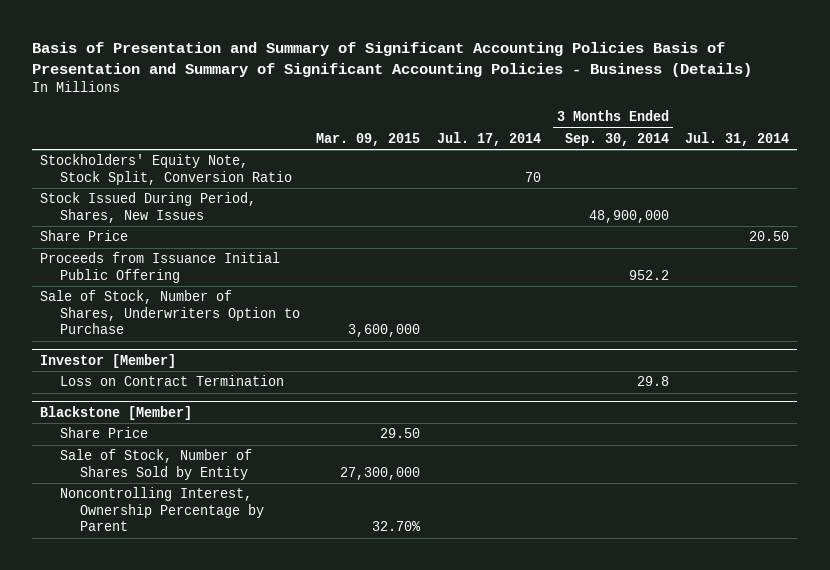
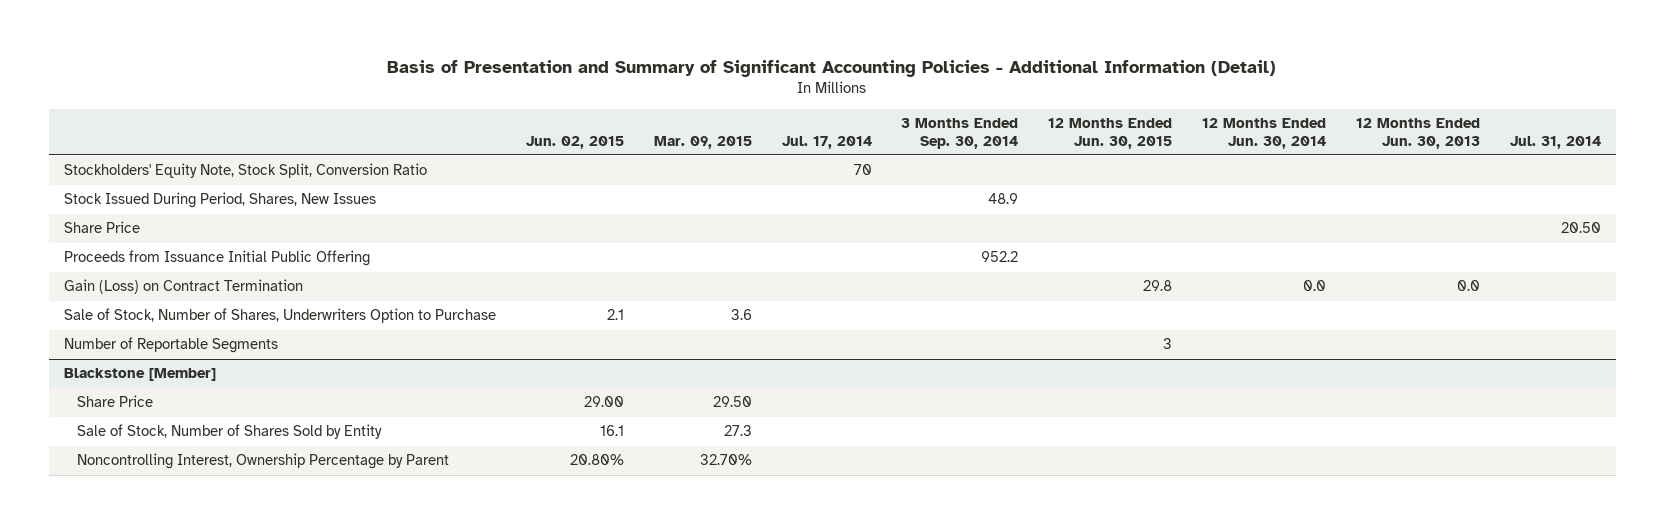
[32,42,753,77] Basis of Presentation and Summary of Significant Accounting Policies Basis of Presentation and Summary of Significant Accounting Policies - Business (Details) -> [387,59,1277,77] Basis of Presentation and Summary of Significant Accounting Policies - Additional Information (Detail)
none -> [525,135,624,149] Jun. 02, 2015
none -> [1048,118,1173,149] 12 Months Ended Jun. 30, 2015
none -> [1202,118,1327,149] 12 Months Ended Jun. 30, 2014
none -> [1355,118,1480,149] 12 Months Ended Jun. 30, 2013
[588,209,669,223] 48,900,000 -> [988,193,1019,205] 48.9
[40,353,177,368] Investor [Member] -> none
[60,375,285,387] Loss on Contract Termination -> none
none -> [64,279,304,295] Gain (Loss) on Contract Termination
[348,324,421,338] 3,600,000 -> [730,309,752,321] 3.6
none -> [64,337,279,354] Number of Reportable Segments
[340,466,421,480] 27,300,000 -> [723,425,752,437] 27.3

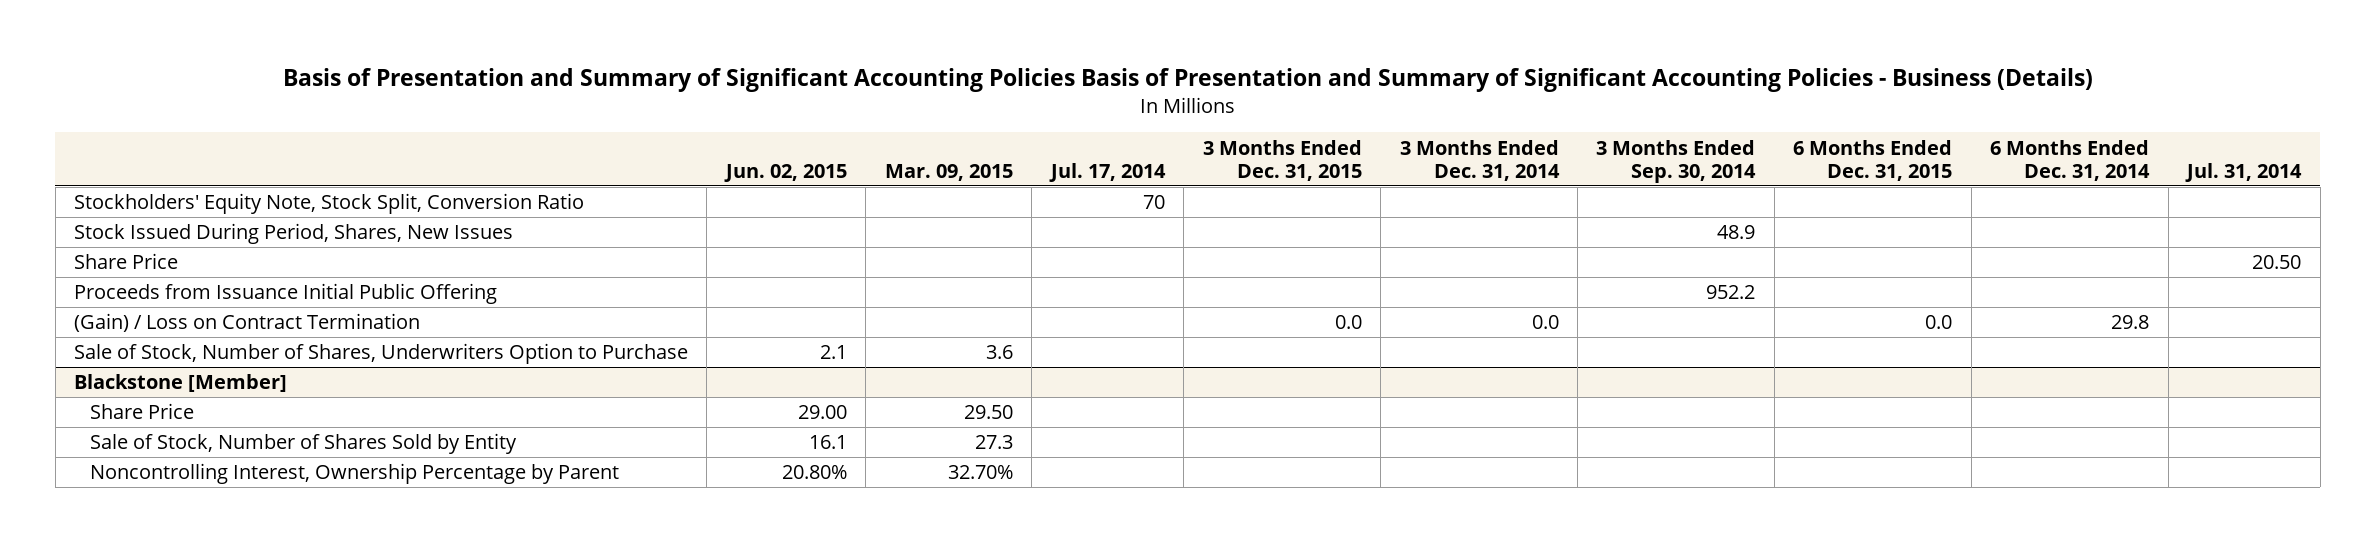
[387,59,1277,77] Basis of Presentation and Summary of Significant Accounting Policies - Additional Information (Detail) -> [282,67,2093,92] Basis of Presentation and Summary of Significant Accounting Policies Basis of Presentation and Summary of Significant Accounting Policies - Business (Details)
[1048,118,1173,149] 12 Months Ended Jun. 30, 2015 -> none
[1202,118,1327,149] 12 Months Ended Jun. 30, 2014 -> none
[1355,118,1480,149] 12 Months Ended Jun. 30, 2013 -> none
none -> [1202,139,1362,181] 3 Months Ended Dec. 31, 2015
none -> [1399,139,1560,181] 3 Months Ended Dec. 31, 2014
none -> [1793,139,1953,181] 6 Months Ended Dec. 31, 2015
none -> [1990,139,2151,181] 6 Months Ended Dec. 31, 2014
[64,279,304,295] Gain (Loss) on Contract Termination -> [74,313,421,333] (Gain) / Loss on Contract Termination
[64,337,279,354] Number of Reportable Segments -> none

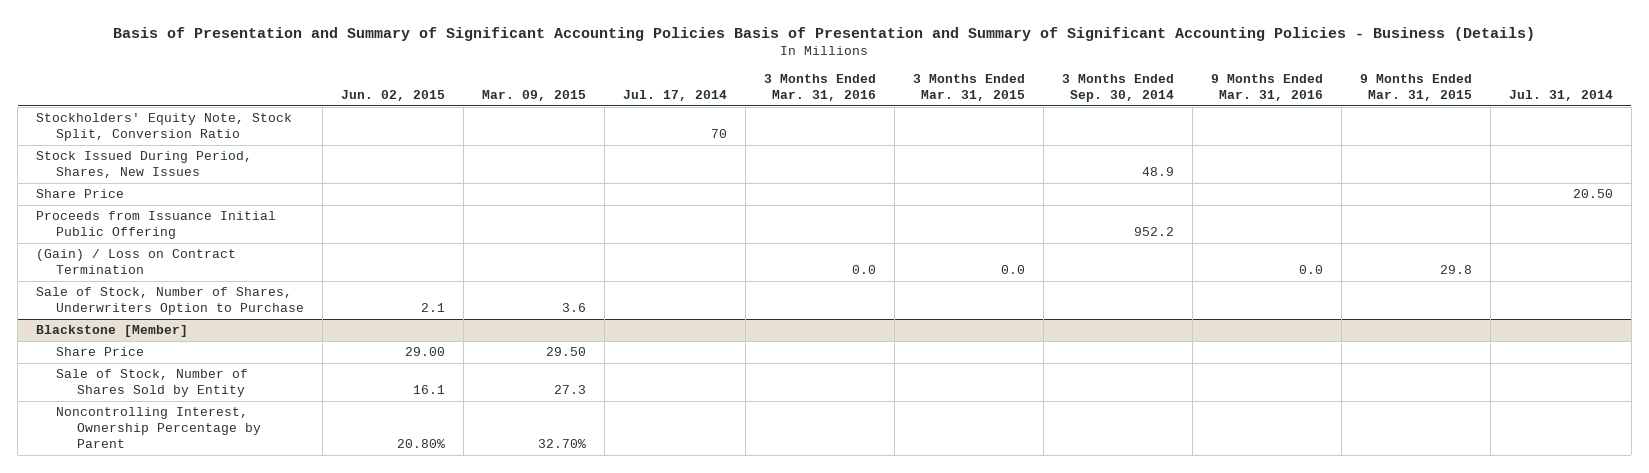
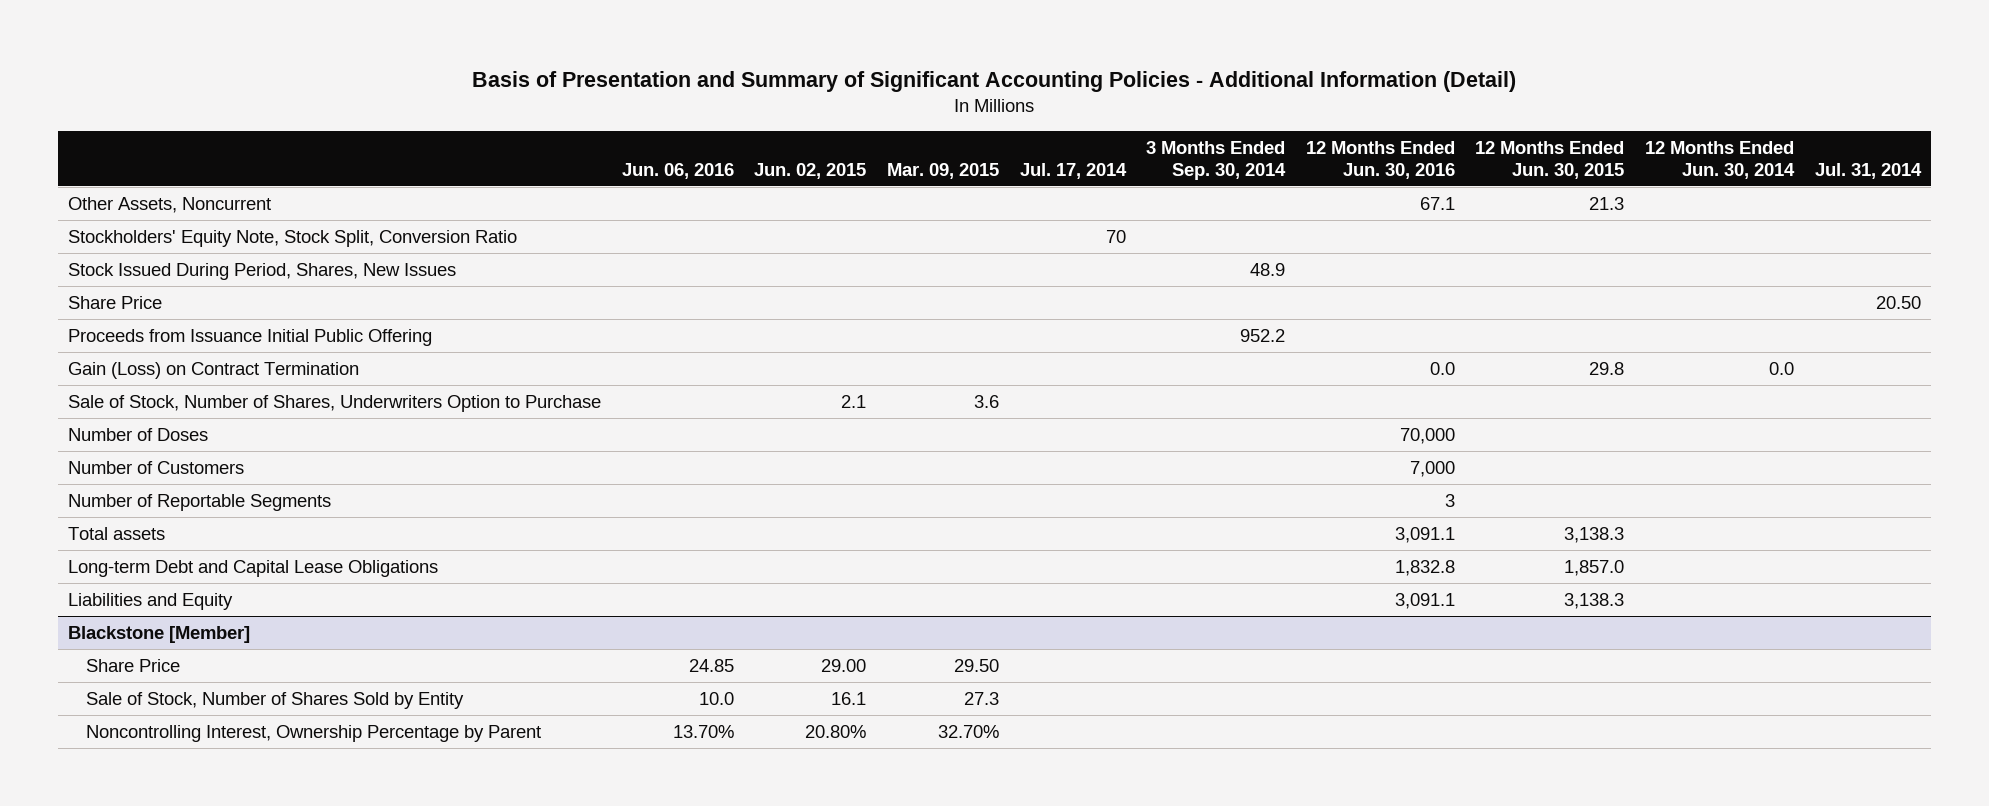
[113,26,1536,41] Basis of Presentation and Summary of Significant Accounting Policies Basis of Presentation and Summary of Significant Accounting Policies - Business (Details) -> [472,70,1517,92] Basis of Presentation and Summary of Significant Accounting Policies - Additional Information (Detail)
[764,74,877,101] 3 Months Ended Mar. 31, 2016 -> none
[913,74,1026,101] 3 Months Ended Mar. 31, 2015 -> none
[1210,74,1323,101] 9 Months Ended Mar. 31, 2016 -> none
[1359,74,1472,101] 9 Months Ended Mar. 31, 2015 -> none
none -> [621,162,734,179] Jun. 06, 2016
none -> [1305,140,1455,179] 12 Months Ended Jun. 30, 2016
none -> [1475,140,1625,179] 12 Months Ended Jun. 30, 2015
none -> [1645,140,1796,179] 12 Months Ended Jun. 30, 2014
none -> [68,196,272,213] Other Assets, Noncurrent
[36,249,237,275] (Gain) / Loss on Contract Termination -> [68,361,360,379] Gain (Loss) on Contract Termination
none -> [68,427,209,441] Number of Doses
none -> [68,460,245,474] Number of Customers
none -> [68,493,332,511] Number of Reportable Segments
none -> [68,526,166,540] Total assets
none -> [68,559,439,577] Long-term Debt and Capital Lease Obligations
none -> [68,592,234,610] Liabilities and Equity

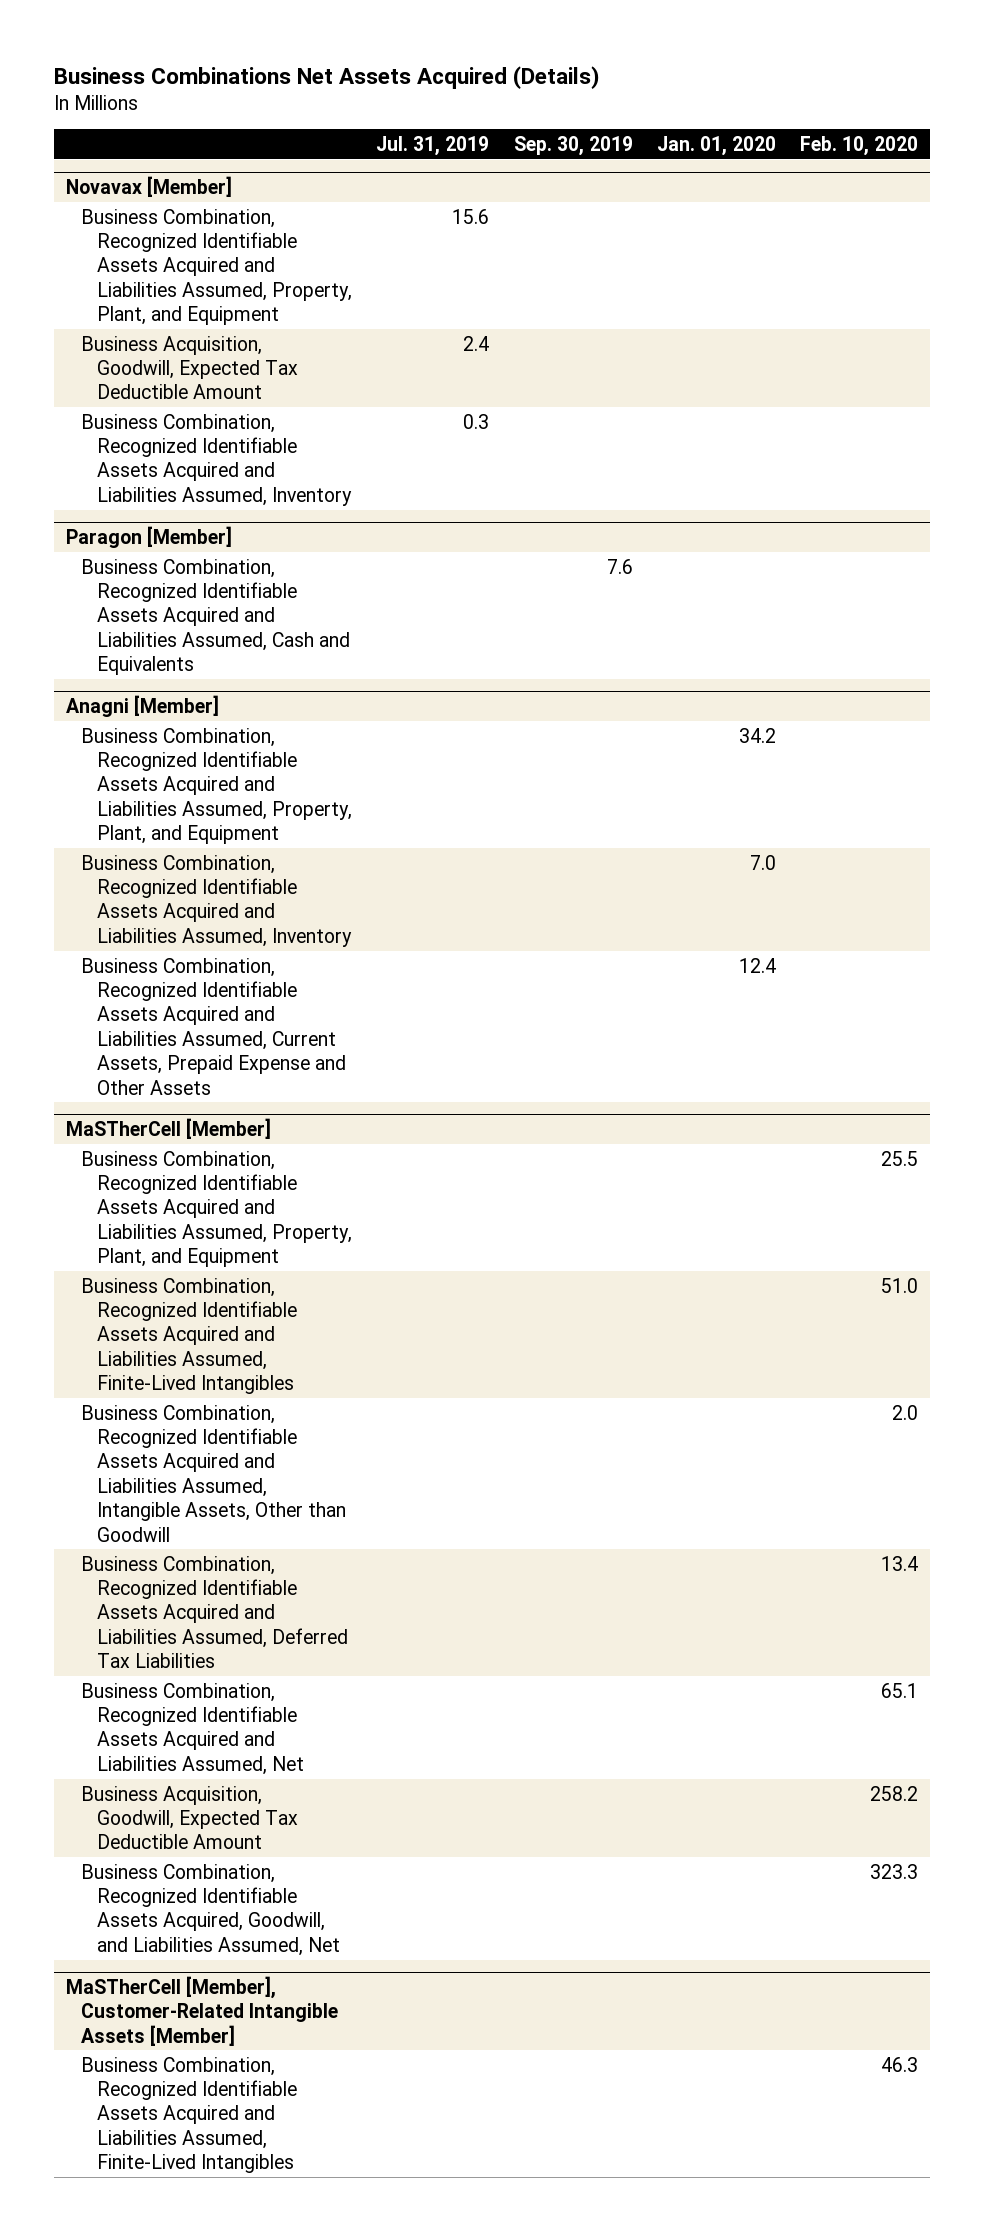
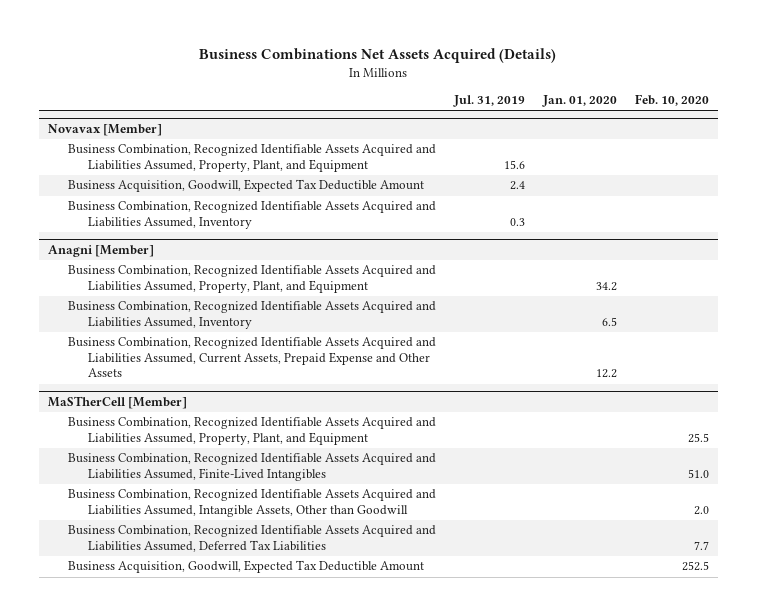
[513,136,633,157] Sep. 30, 2019 -> none
[65,525,232,548] Paragon [Member] -> none
[81,558,351,676] Business Combination, Recognized Identifiable Assets Acquired and Liabilities Assumed, Cash and Equivalents -> none
[749,854,776,870] 7.0 -> [601,316,617,326] 6.5
[738,957,776,973] 12.4 -> [595,369,617,379] 12.2
[81,1682,305,1775] Business Combination, Recognized Identifiable Assets Acquired and Liabilities Assumed, Net -> none
[81,1863,341,1956] Business Combination, Recognized Identifiable Assets Acquired, Goodwill, and Liabilities Assumed, Net -> none
[65,1975,339,2046] MaSTherCell [Member], Customer-Related Intangible Assets [Member] -> none
[81,2056,298,2174] Business Combination, Recognized Identifiable Assets Acquired and Liabilities Assumed, Finite-Lived Intangibles -> none
[880,1555,918,1571] 13.4 -> [693,540,709,550] 7.7
[869,1785,918,1801] 258.2 -> [681,561,709,572] 252.5

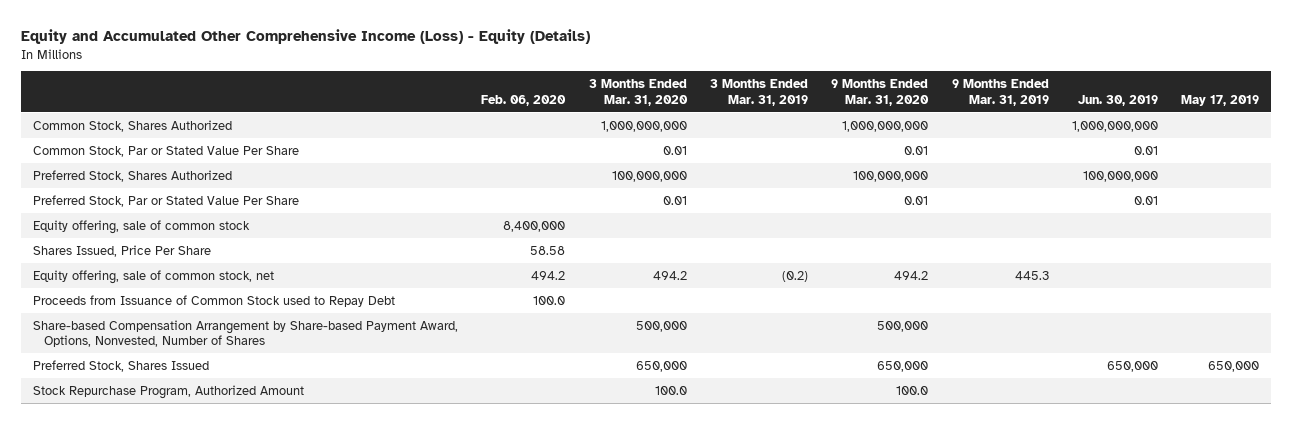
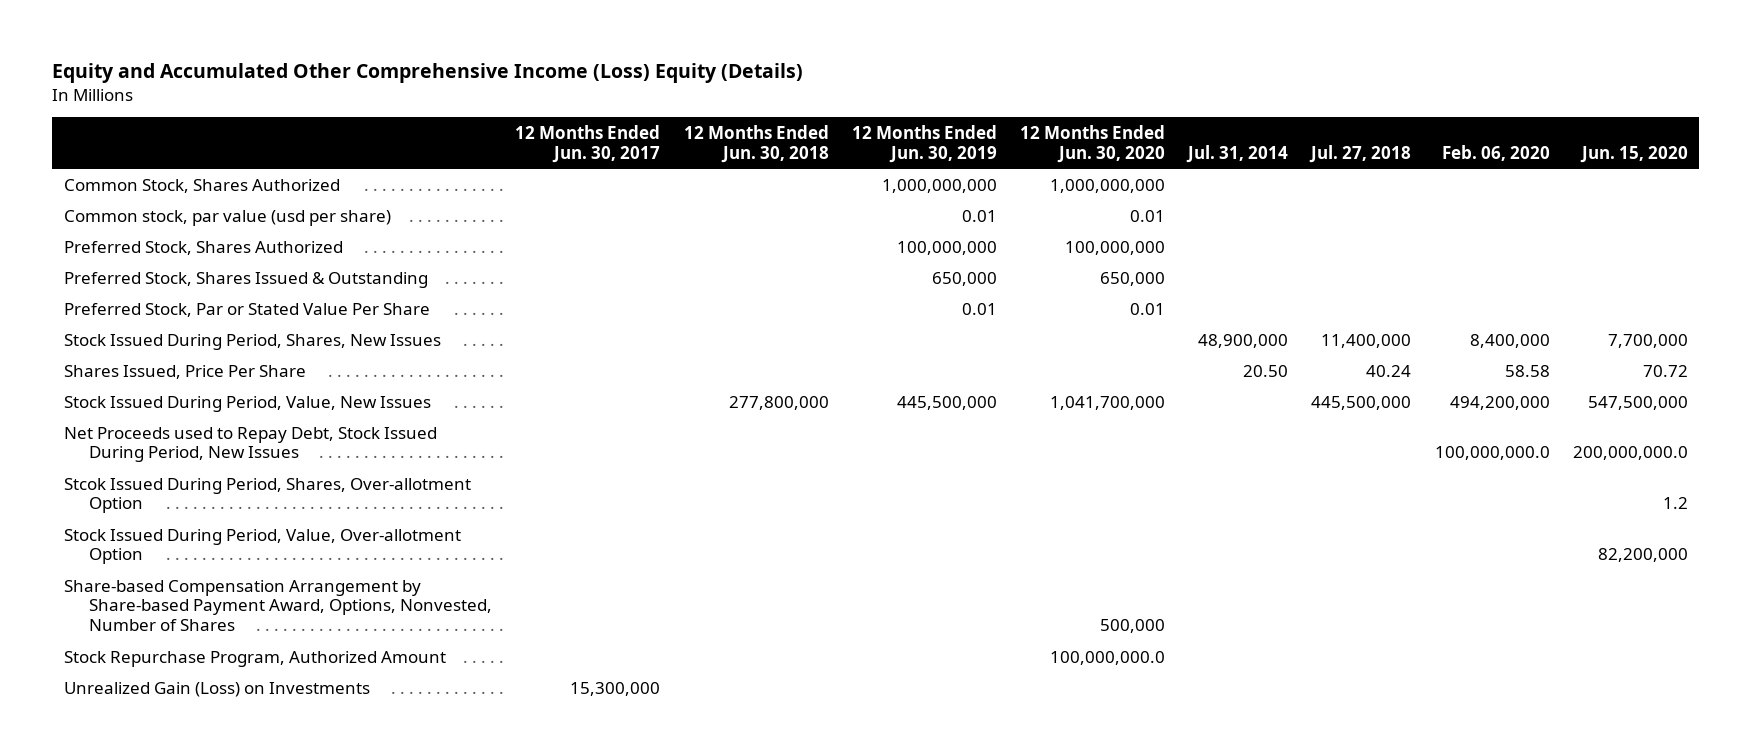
[21,29,591,45] Equity and Accumulated Other Comprehensive Income (Loss) - Equity (Details) -> [52,63,804,84] Equity and Accumulated Other Comprehensive Income (Loss) Equity (Details)
[588,79,688,106] 3 Months Ended Mar. 31, 2020 -> none
[710,79,809,106] 3 Months Ended Mar. 31, 2019 -> none
[831,79,930,106] 9 Months Ended Mar. 31, 2020 -> none
[951,79,1049,106] 9 Months Ended Mar. 31, 2019 -> none
[1078,94,1159,106] Jun. 30, 2019 -> none
[1181,94,1260,106] May 17, 2019 -> none
none -> [515,125,661,163] 12 Months Ended Jun. 30, 2017
none -> [683,125,829,163] 12 Months Ended Jun. 30, 2018
none -> [851,125,997,163] 12 Months Ended Jun. 30, 2019
none -> [1019,125,1165,163] 12 Months Ended Jun. 30, 2020
none -> [1186,144,1289,163] Jul. 31, 2014
none -> [1309,144,1412,163] Jul. 27, 2018
none -> [1579,145,1688,163] Jun. 15, 2020
[32,145,299,157] Common Stock, Par or Stated Value Per Share -> [63,209,391,226] Common stock, par value (usd per share)
none -> [63,271,428,288] Preferred Stock, Shares Issued & Outstanding
[32,219,250,234] Equity offering, sale of common stock -> [63,333,441,350] Stock Issued During Period, Shares, New Issues
[32,269,274,284] Equity offering, sale of common stock, net -> none
[32,294,395,307] Proceeds from Issuance of Common Stock used to Repay Debt -> none
none -> [63,395,431,412] Stock Issued During Period, Value, New Issues
none -> [63,426,437,463] Net Proceeds used to Repay Debt, Stock Issued During Period, New Issues
none -> [63,477,471,514] Stcok Issued During Period, Shares, Over-allotment Option
none -> [63,528,461,565] Stock Issued During Period, Value, Over-allotment Option
[32,359,209,372] Preferred Stock, Shares Issued -> none
none -> [63,681,370,697] Unrealized Gain (Loss) on Investments

